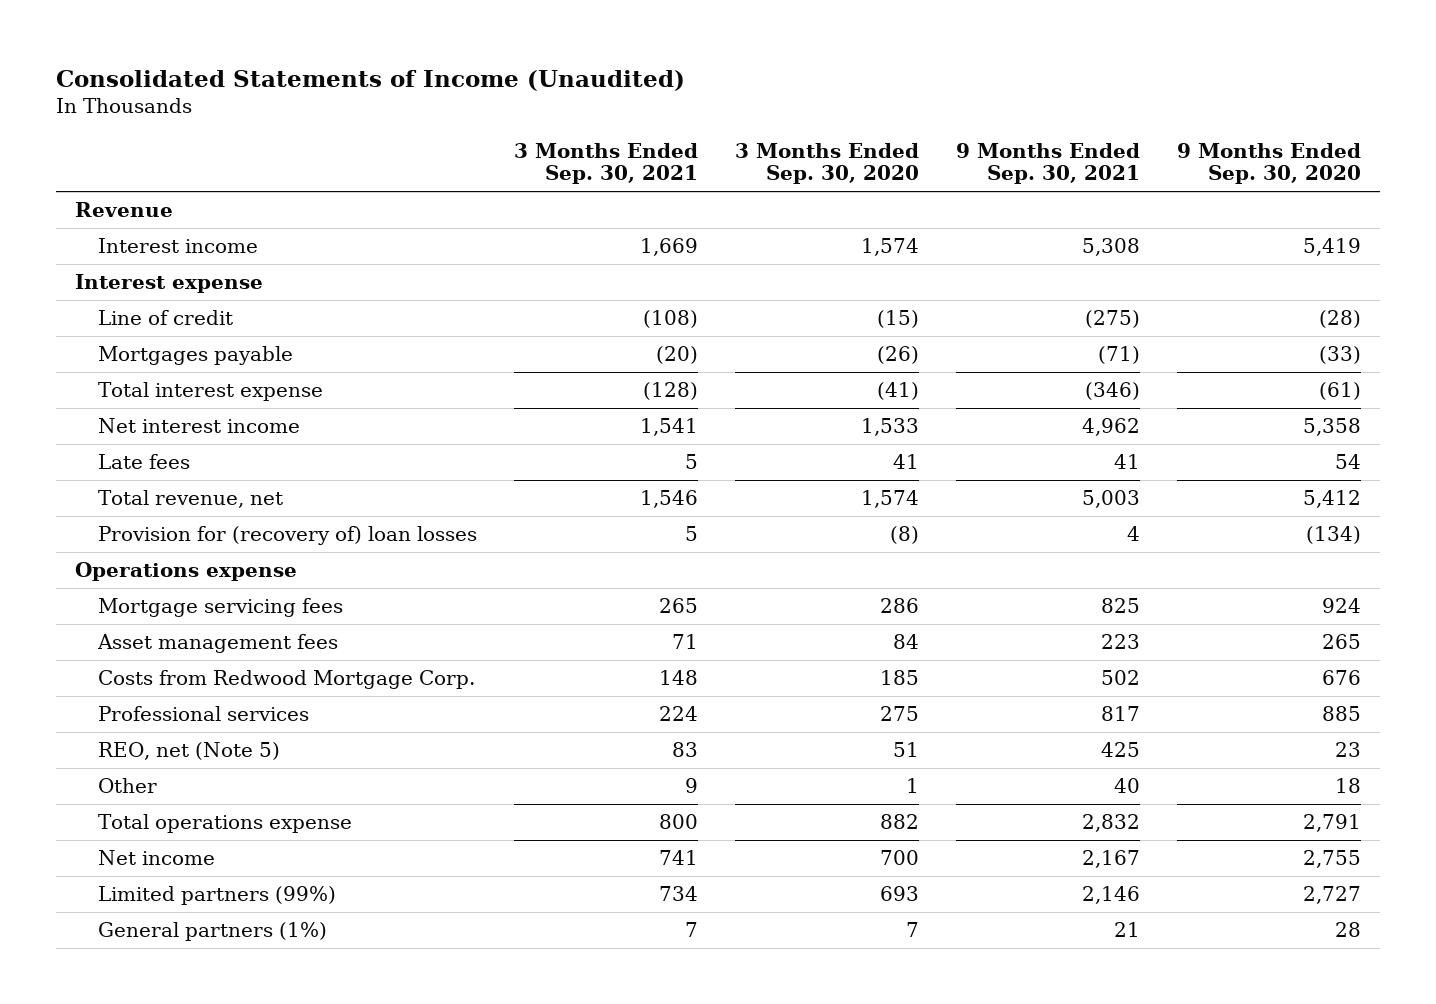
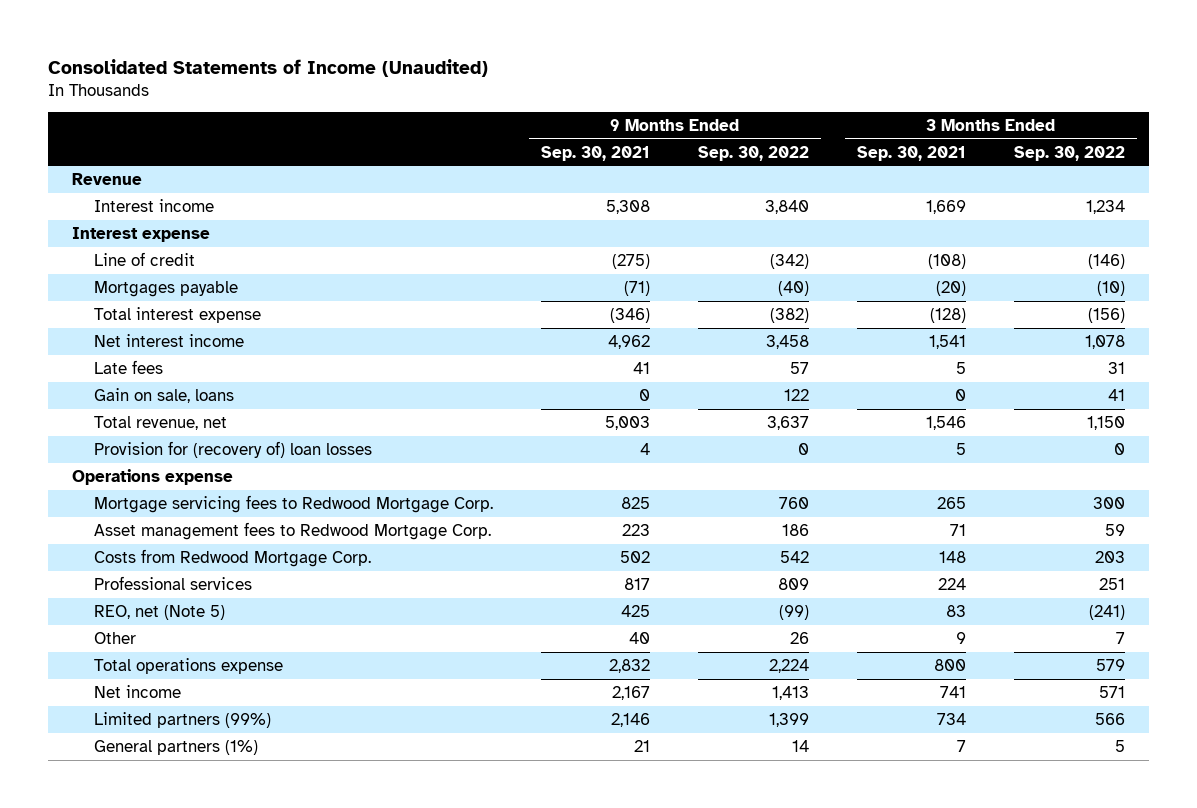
[735,142,920,185] 3 Months Ended Sep. 30, 2020 -> none
[1177,142,1362,185] 9 Months Ended Sep. 30, 2020 -> none
none -> [697,145,809,161] Sep. 30, 2022
none -> [1013,145,1125,161] Sep. 30, 2022
none -> [93,387,234,403] Gain on sale, loans
[97,598,343,618] Mortgage servicing fees -> [93,494,493,513] Mortgage servicing fees to Redwood Mortgage Corp.
[96,634,338,654] Asset management fees -> [93,521,491,540] Asset management fees to Redwood Mortgage Corp.

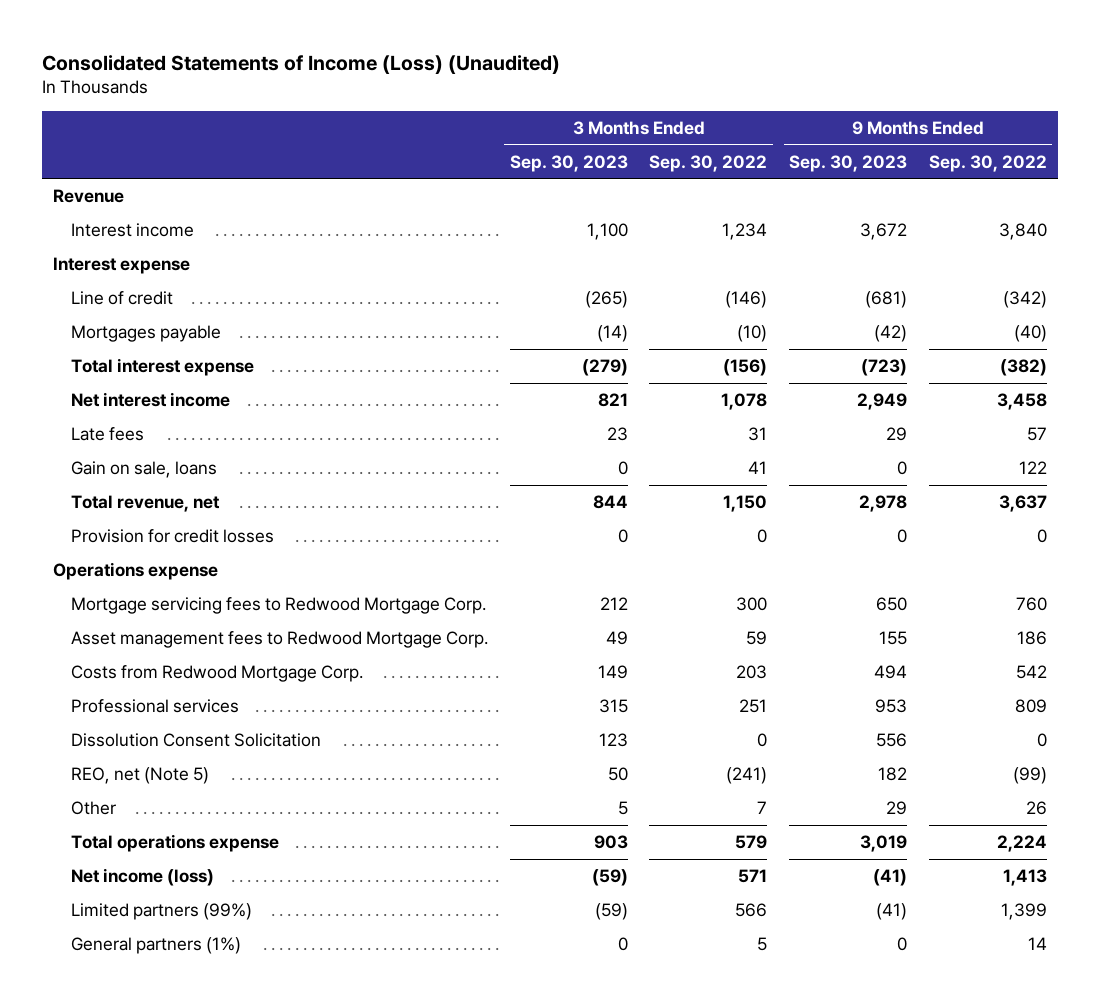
[48,58,489,77] Consolidated Statements of Income (Unaudited) -> [42,54,561,74] Consolidated Statements of Income (Loss) (Unaudited)
[540,145,650,161] Sep. 30, 2021 -> none
[856,145,966,161] Sep. 30, 2021 -> none
none -> [509,154,628,172] Sep. 30, 2023
none -> [789,154,908,172] Sep. 30, 2023
[93,440,372,458] Provision for (recovery of) loan losses -> [70,529,274,544] Provision for credit losses
none -> [70,733,321,748] Dissolution Consent Solicitation
[93,684,181,698] Net income -> [70,868,214,887] Net income (loss)

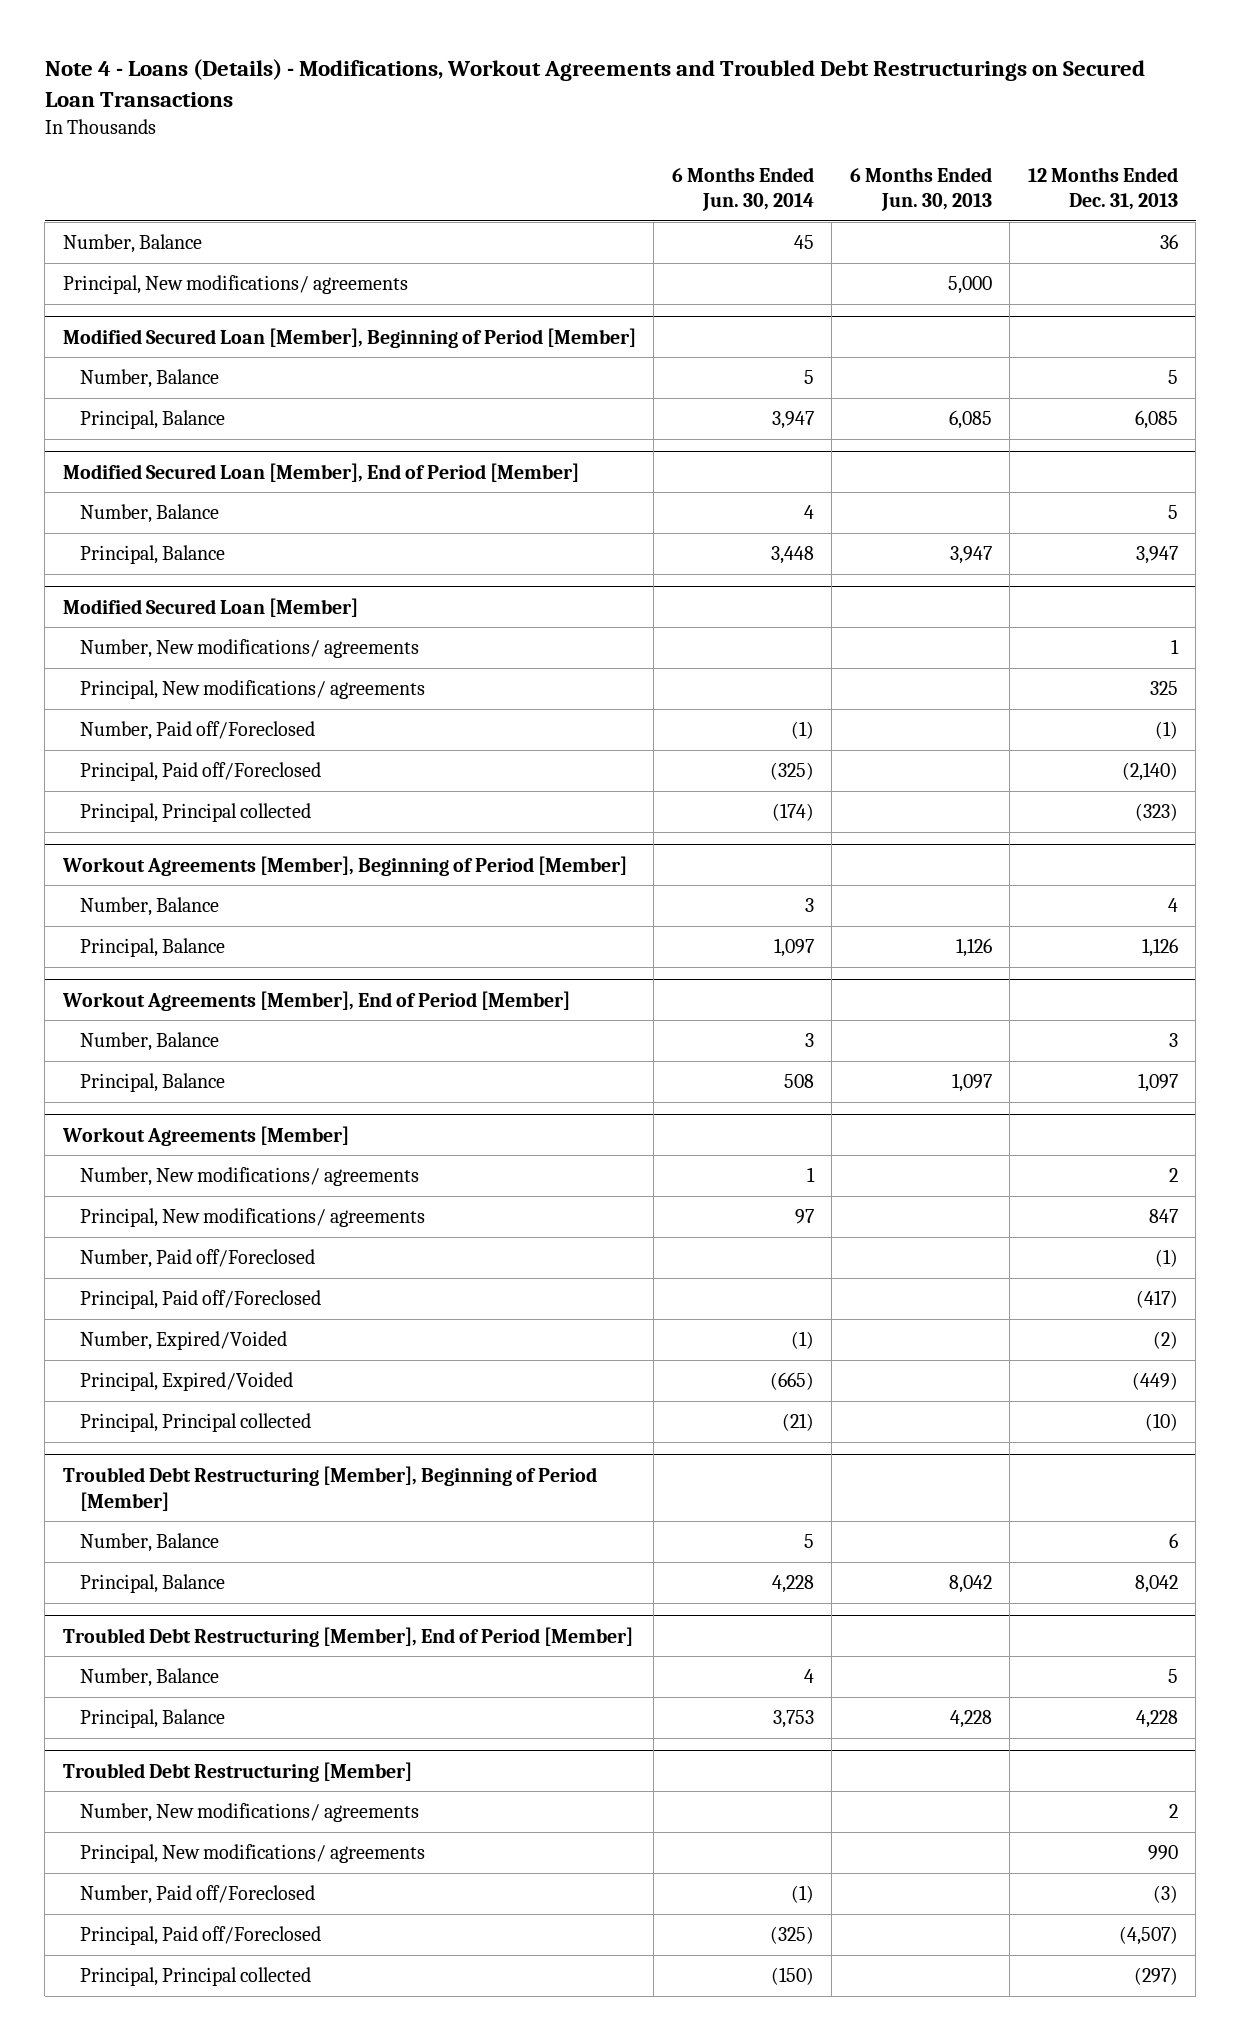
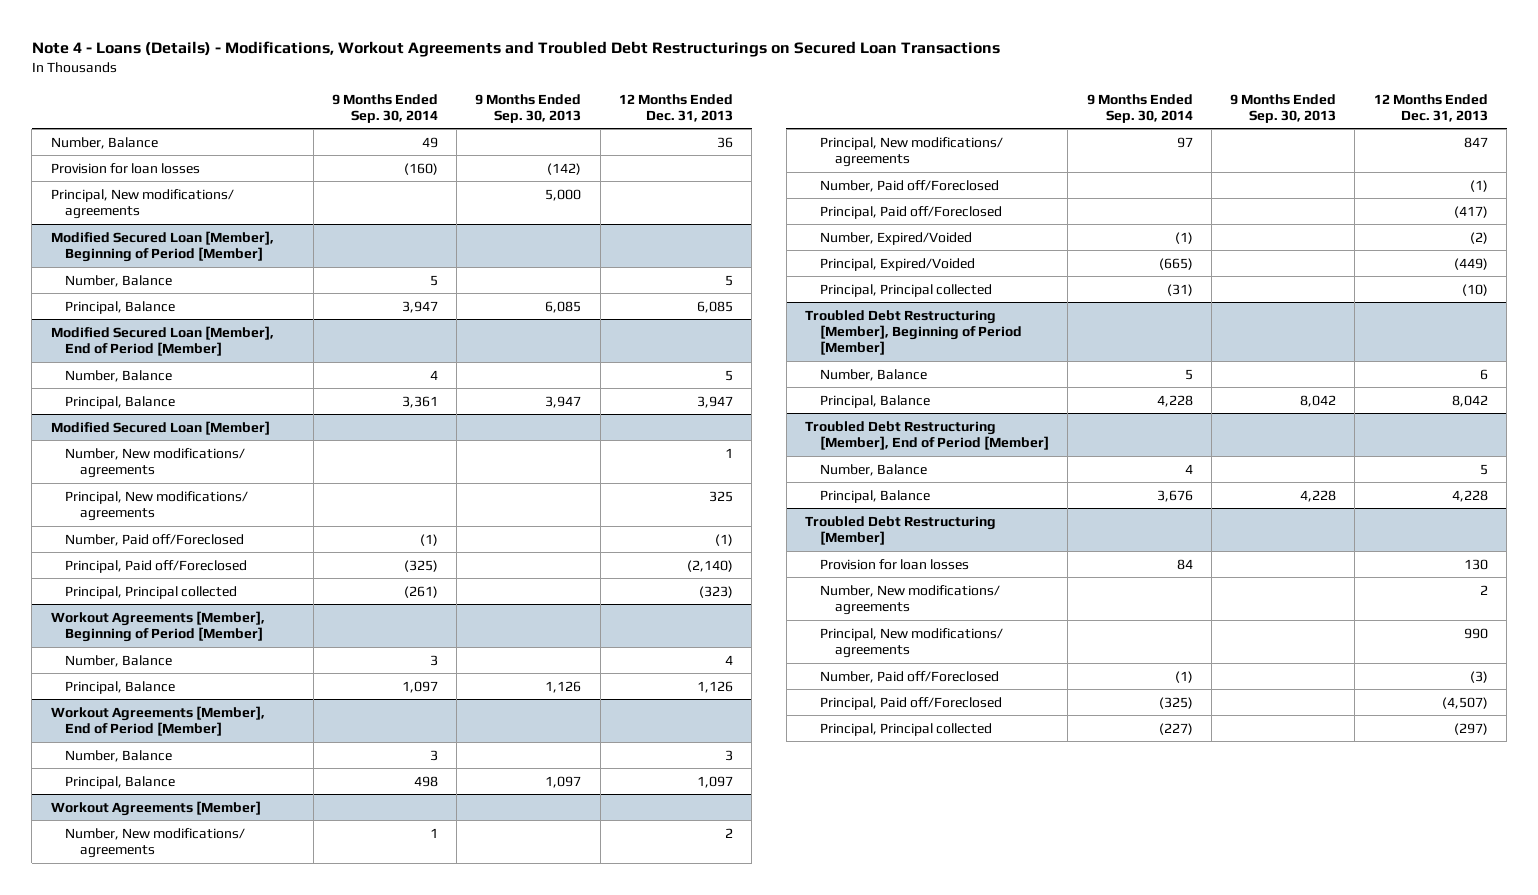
[671,166,814,212] 6 Months Ended Jun. 30, 2014 -> none
[849,166,992,212] 6 Months Ended Jun. 30, 2013 -> none
none -> [331,93,438,123] 9 Months Ended Sep. 30, 2014
none -> [475,93,582,123] 9 Months Ended Sep. 30, 2013
none -> [50,162,200,174] Provision for loan losses
none -> [819,558,969,570] Provision for loan losses

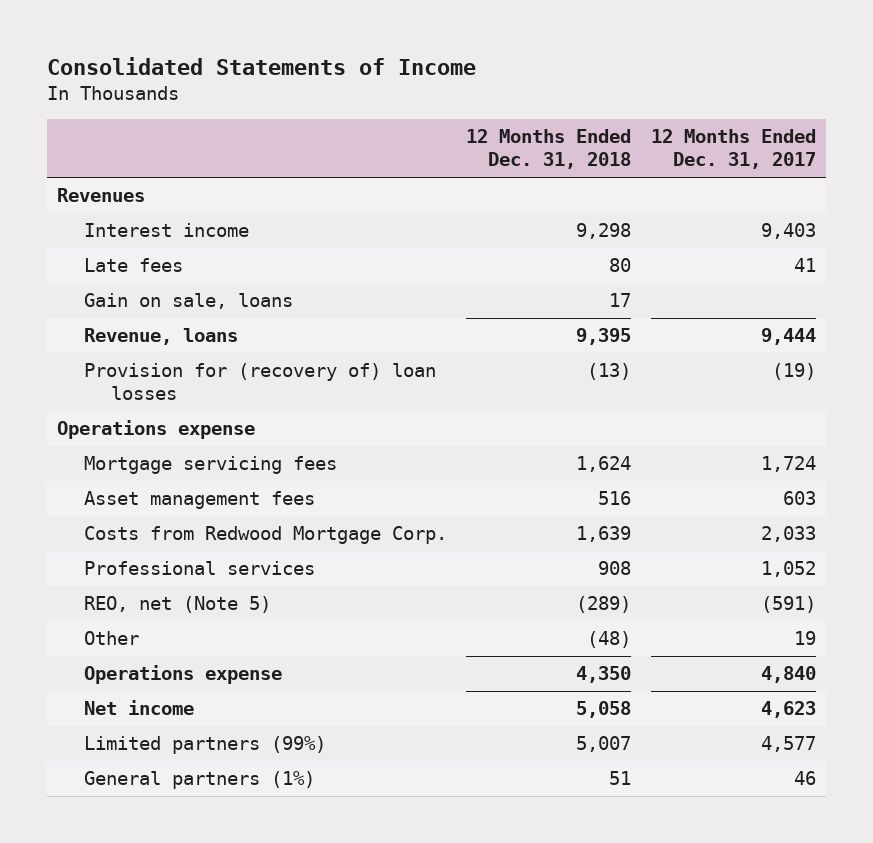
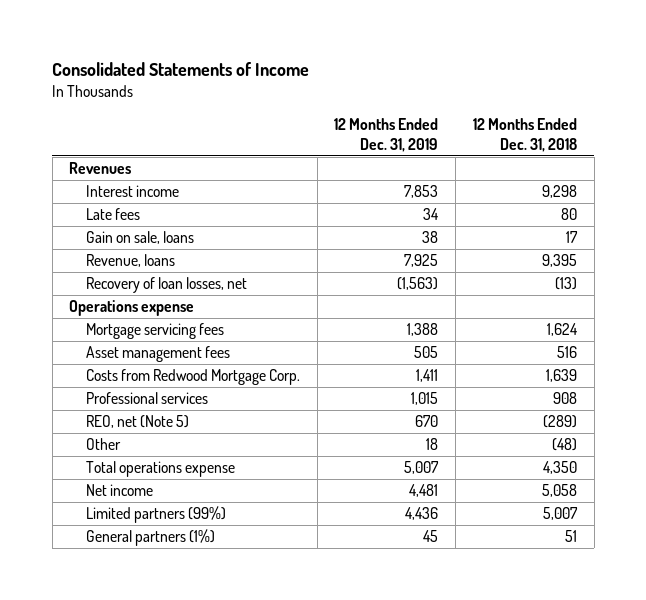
[651,129,817,170] 12 Months Ended Dec. 31, 2017 -> none
none -> [334,118,439,152] 12 Months Ended Dec. 31, 2019
[83,363,436,401] Provision for (recovery of) loan losses -> [86,277,248,294] Recovery of loan losses, net
[83,665,282,685] Operations expense -> [86,461,236,478] Total operations expense

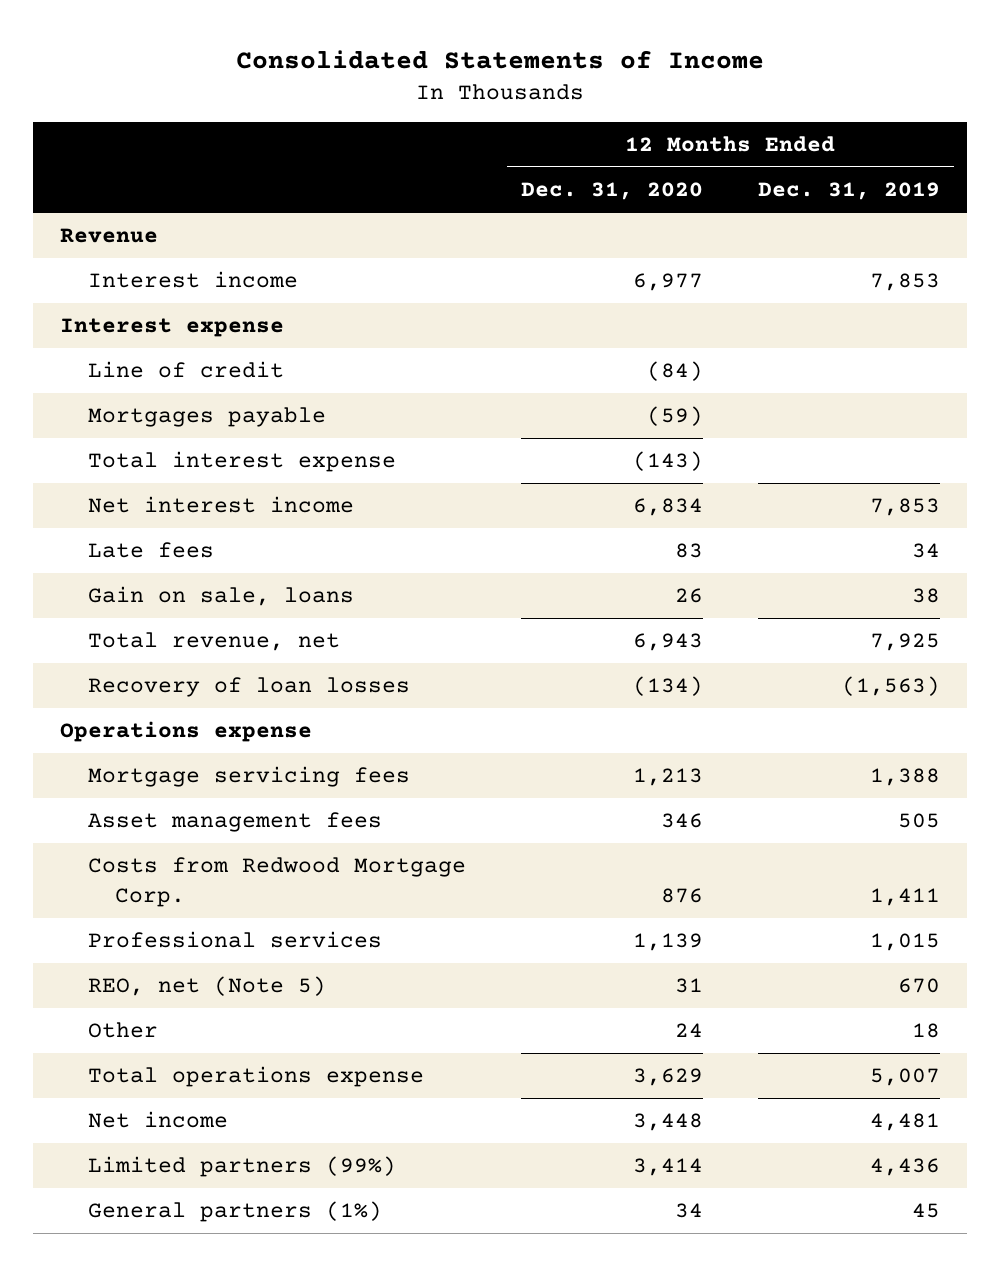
[472,118,577,152] 12 Months Ended Dec. 31, 2018 -> none
none -> [520,182,703,201] Dec. 31, 2020
[69,162,132,175] Revenues -> [60,228,159,244] Revenue
none -> [60,318,285,338] Interest expense
none -> [87,361,284,379] Line of credit
none -> [87,407,326,428] Mortgages payable
none -> [87,451,396,473] Total interest expense
none -> [87,496,354,514] Net interest income
[86,254,176,268] Revenue, loans -> [87,632,340,652] Total revenue, net
[86,277,248,294] Recovery of loan losses, net -> [87,677,410,698] Recovery of loan losses

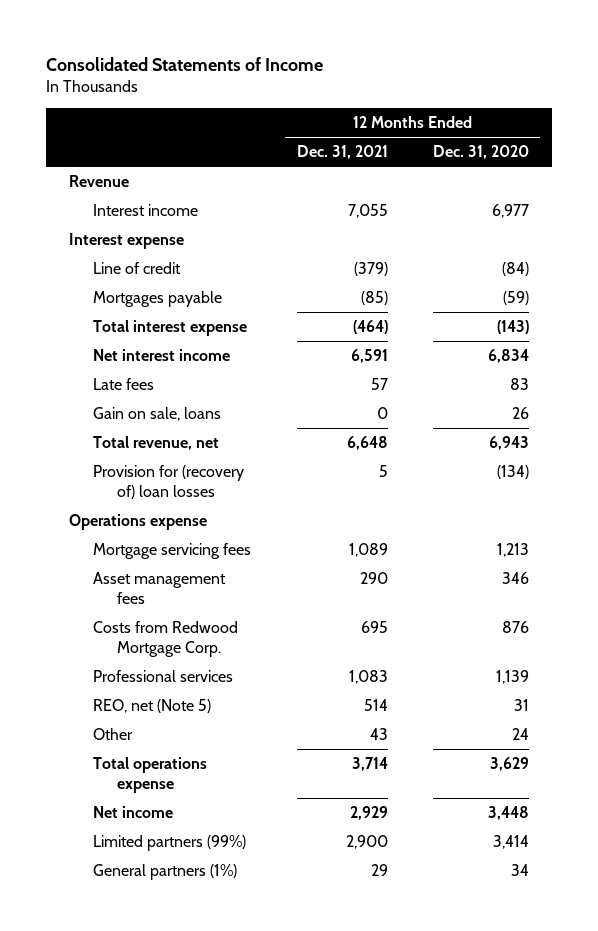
[757,182,940,201] Dec. 31, 2019 -> none
none -> [296,145,388,160] Dec. 31, 2021
[87,677,410,698] Recovery of loan losses -> [93,465,245,500] Provision for (recovery of) loan losses

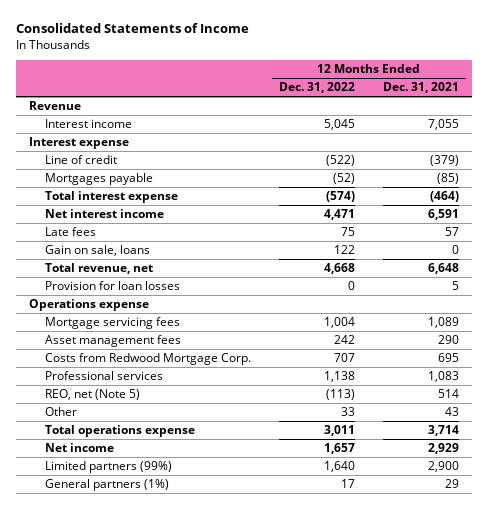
[433,145,530,160] Dec. 31, 2020 -> none
none -> [279,82,356,94] Dec. 31, 2022
[93,465,245,500] Provision for (recovery of) loan losses -> [45,280,181,290] Provision for loan losses

